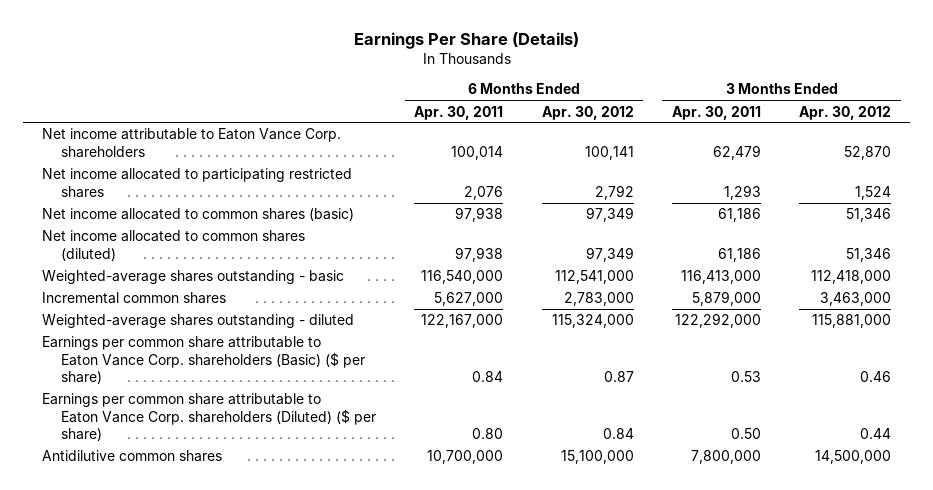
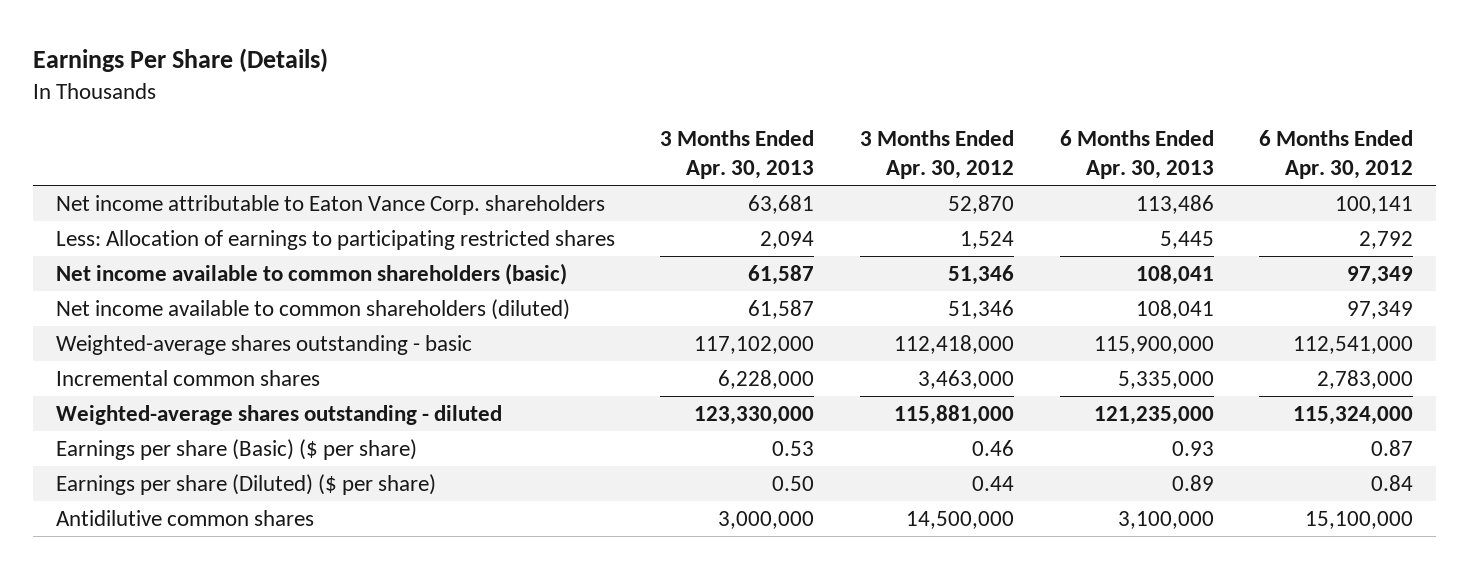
[414,105,504,120] Apr. 30, 2011 -> none
[672,105,762,120] Apr. 30, 2011 -> none
none -> [660,130,815,180] 3 Months Ended Apr. 30, 2013
none -> [1059,130,1214,180] 6 Months Ended Apr. 30, 2013
[42,168,353,198] Net income allocated to participating restricted shares -> [55,229,615,250] Less: Allocation of earnings to participating restricted shares
[42,208,355,222] Net income allocated to common shares (basic) -> [55,262,567,285] Net income available to common shareholders (basic)
[42,230,306,261] Net income allocated to common shares (diluted) -> [55,298,570,320] Net income available to common shareholders (diluted)
[42,336,366,385] Earnings per common share attributable to Eaton Vance Corp. shareholders (Basic) ($ per share) -> [55,438,417,460] Earnings per share (Basic) ($ per share)
[42,393,377,442] Earnings per common share attributable to Eaton Vance Corp. shareholders (Diluted) ($ per share) -> [55,473,436,495] Earnings per share (Diluted) ($ per share)

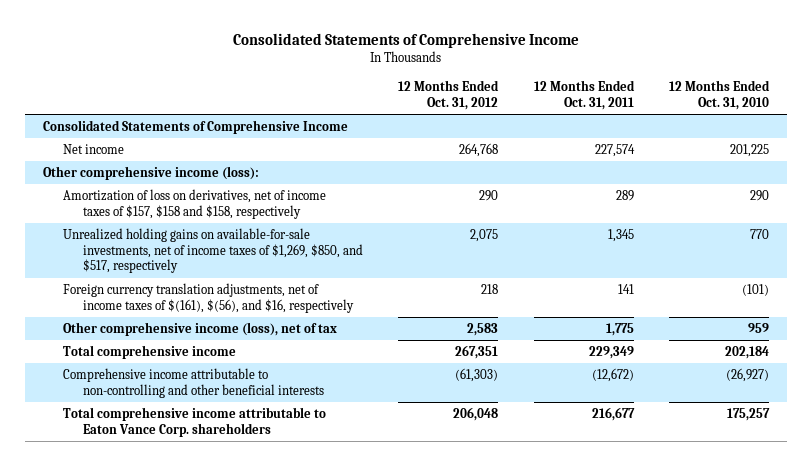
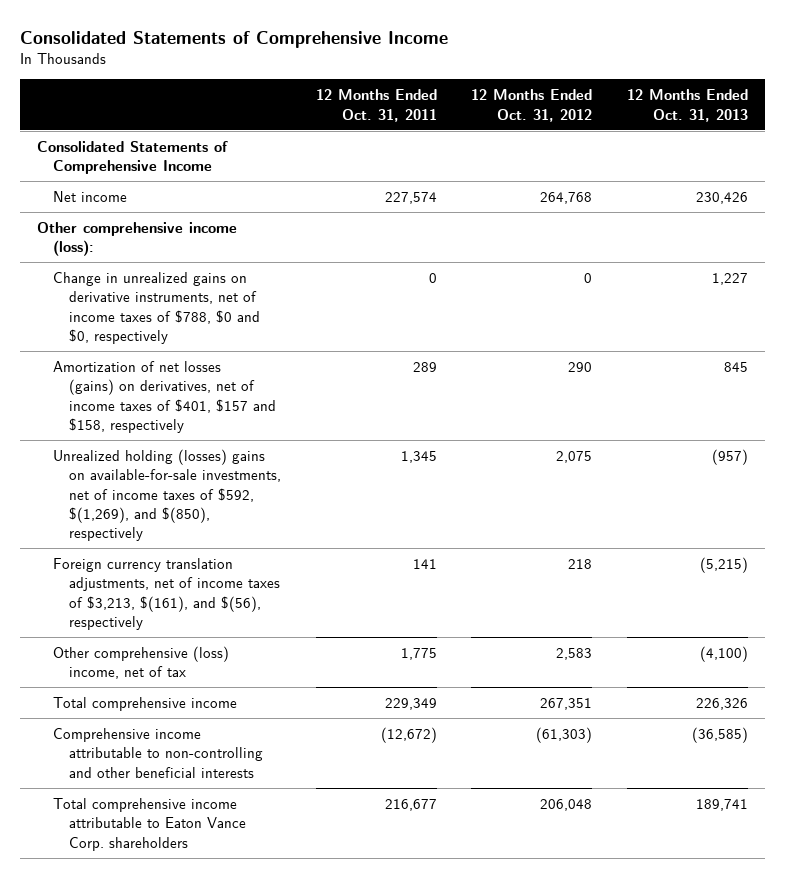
[669,80,771,111] 12 Months Ended Oct. 31, 2010 -> none
none -> [626,89,748,122] 12 Months Ended Oct. 31, 2013
none -> [53,271,261,344] Change in unrealized gains on derivative instruments, net of income taxes of $788, $0 and $0, respectively
[62,188,326,219] Amortization of loss on derivatives, net of income taxes of $157, $158 and $158, respectively -> [53,360,277,433] Amortization of net losses (gains) on derivatives, net of income taxes of $401, $157 and $158, respectively
[62,227,363,274] Unrealized holding gains on available-for-sale investments, net of income taxes of $1,269, $850, and $517, respectively -> [53,448,282,542] Unrealized holding (losses) gains on available-for-sale investments, net of income taxes of $592, $(1,269), and $(850), respectively
[62,282,354,313] Foreign currency translation adjustments, net of income taxes of $(161), $(56), and $16, respectively -> [53,557,281,630] Foreign currency translation adjustments, net of income taxes of $3,213, $(161), and $(56), respectively
[62,321,337,336] Other comprehensive income (loss), net of tax -> [53,645,230,680] Other comprehensive (loss) income, net of tax

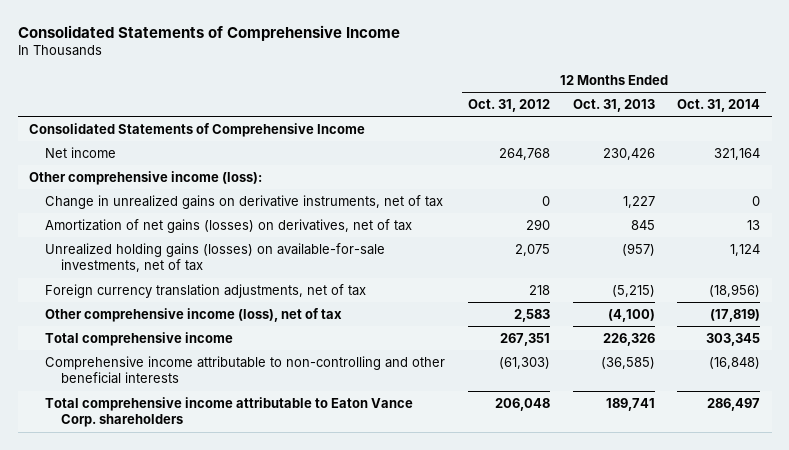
[315,89,437,122] 12 Months Ended Oct. 31, 2011 -> none
none -> [677,98,761,112] Oct. 31, 2014
[53,271,261,344] Change in unrealized gains on derivative instruments, net of income taxes of $788, $0 and $0, respectively -> [45,194,444,209] Change in unrealized gains on derivative instruments, net of tax
[53,360,277,433] Amortization of net losses (gains) on derivatives, net of income taxes of $401, $157 and $158, respectively -> [45,218,413,233] Amortization of net gains (losses) on derivatives, net of tax
[53,448,282,542] Unrealized holding (losses) gains on available-for-sale investments, net of income taxes of $592, $(1,269), and $(850), respectively -> [45,242,386,273] Unrealized holding gains (losses) on available-for-sale investments, net of tax
[53,557,281,630] Foreign currency translation adjustments, net of income taxes of $3,213, $(161), and $(56), respectively -> [45,283,367,298] Foreign currency translation adjustments, net of tax
[53,645,230,680] Other comprehensive (loss) income, net of tax -> [45,307,343,322] Other comprehensive income (loss), net of tax

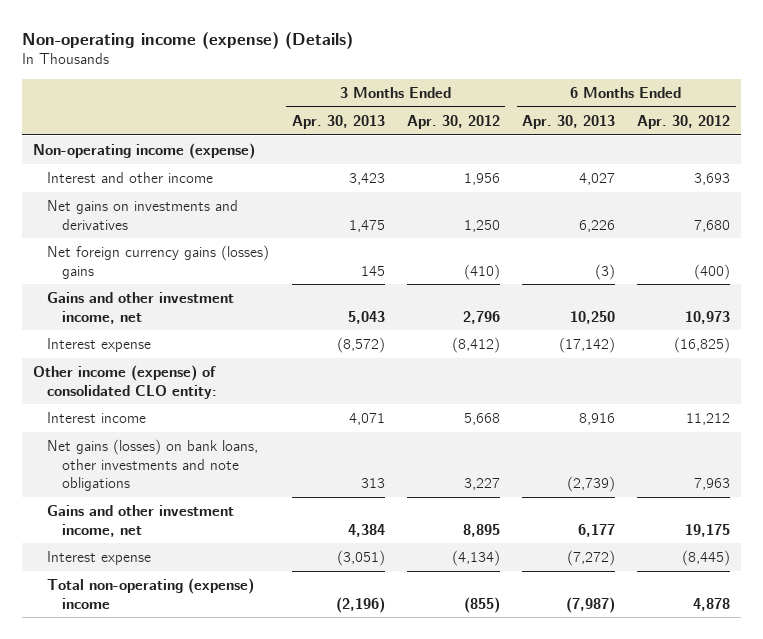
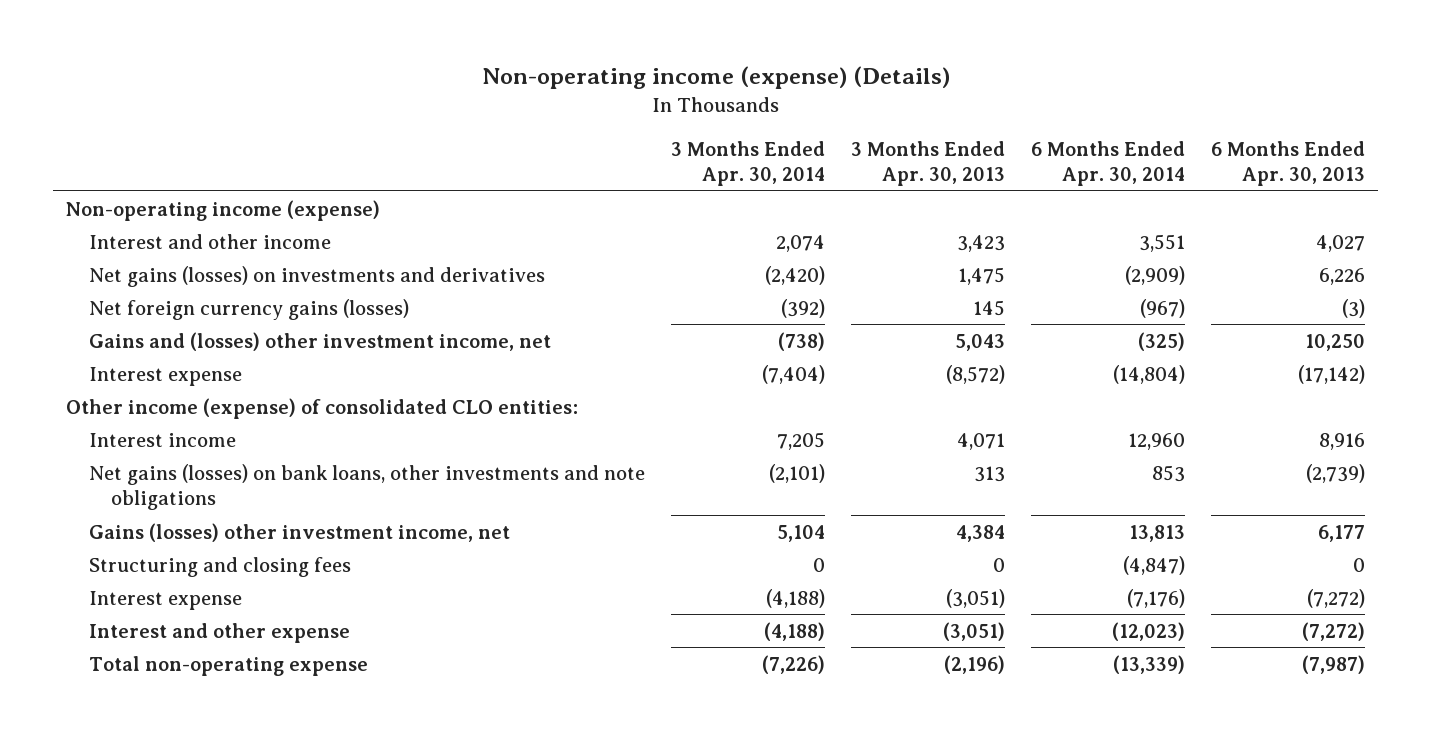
[406,114,500,129] Apr. 30, 2012 -> none
[637,114,731,129] Apr. 30, 2012 -> none
none -> [670,140,825,186] 3 Months Ended Apr. 30, 2014
none -> [1030,140,1185,186] 6 Months Ended Apr. 30, 2014
[47,199,239,230] Net gains on investments and derivatives -> [88,265,545,287] Net gains (losses) on investments and derivatives
[47,244,270,279] Net foreign currency gains (losses) gains -> [88,298,409,320] Net foreign currency gains (losses)
[47,291,235,324] Gains and other investment income, net -> [88,331,551,351] Gains and (losses) other investment income, net
[32,364,218,399] Other income (expense) of consolidated CLO entity: -> [66,397,579,419] Other income (expense) of consolidated CLO entities:
[47,504,235,537] Gains and other investment income, net -> [88,522,510,542] Gains (losses) other investment income, net
none -> [88,556,351,577] Structuring and closing fees
none -> [88,622,350,643] Interest and other expense
[47,577,255,609] Total non-operating (expense) income -> [88,655,368,676] Total non-operating expense

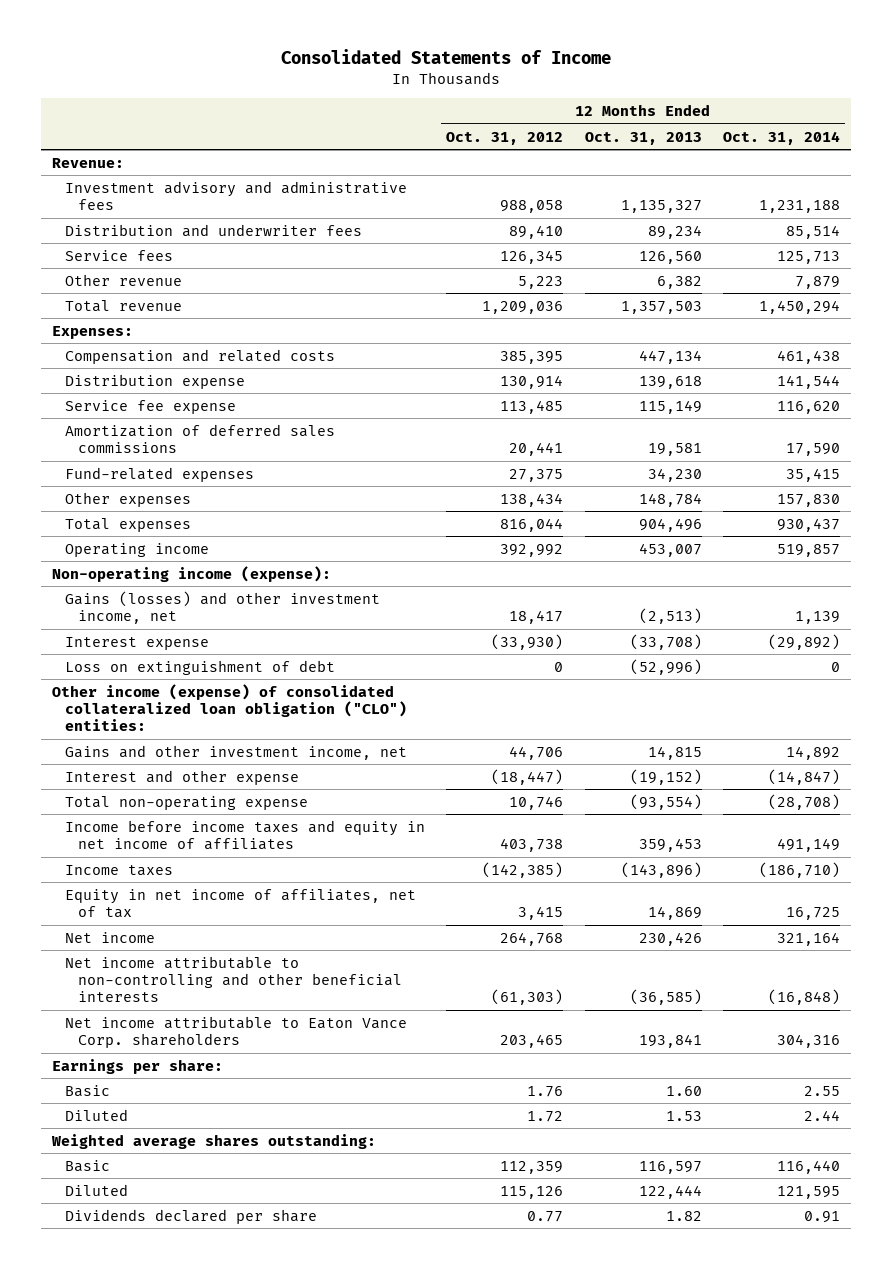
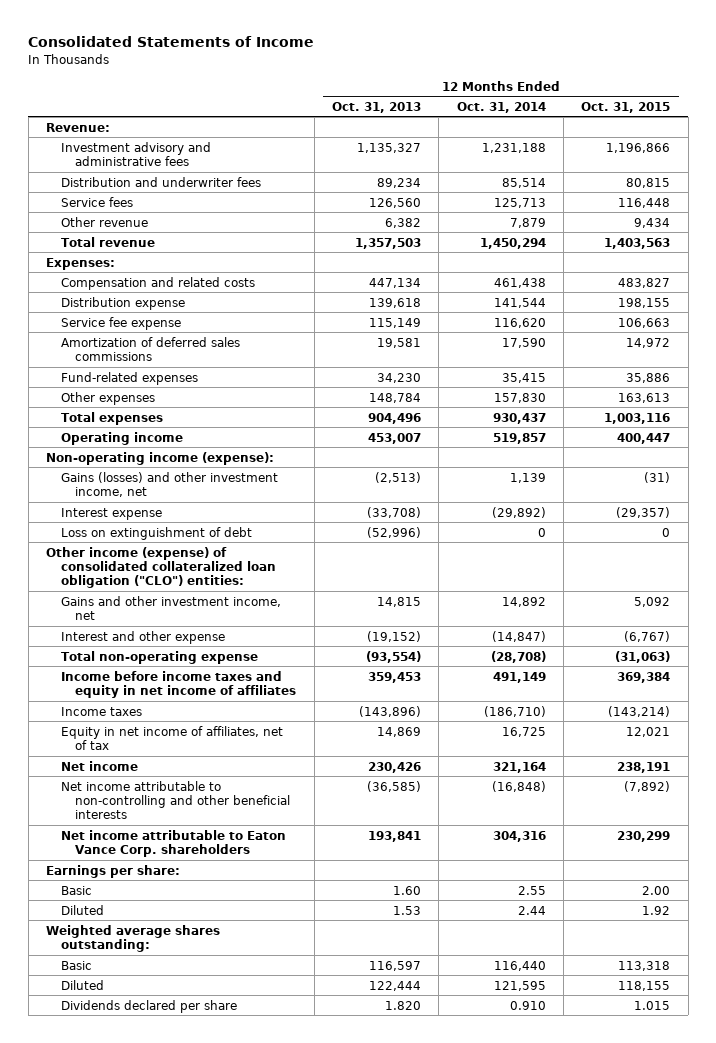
[446,131,564,145] Oct. 31, 2012 -> none
none -> [581,101,671,113] Oct. 31, 2015
[665,1210,702,1221] 1.82 -> [384,1000,421,1010] 1.820
[804,1210,841,1223] 0.91 -> [509,1000,546,1010] 0.910

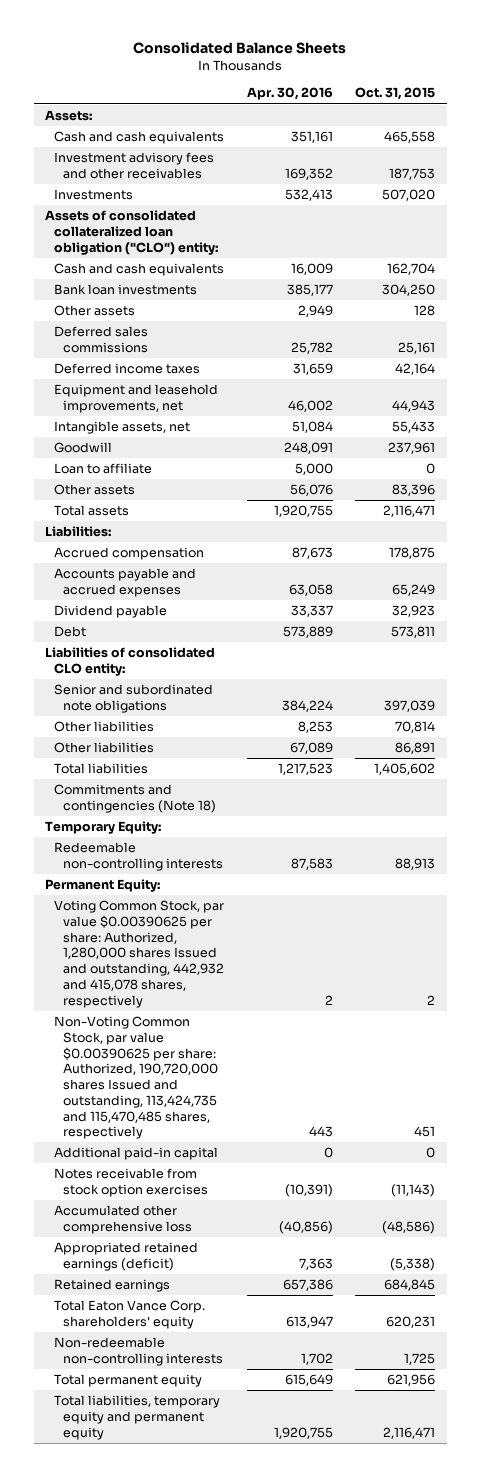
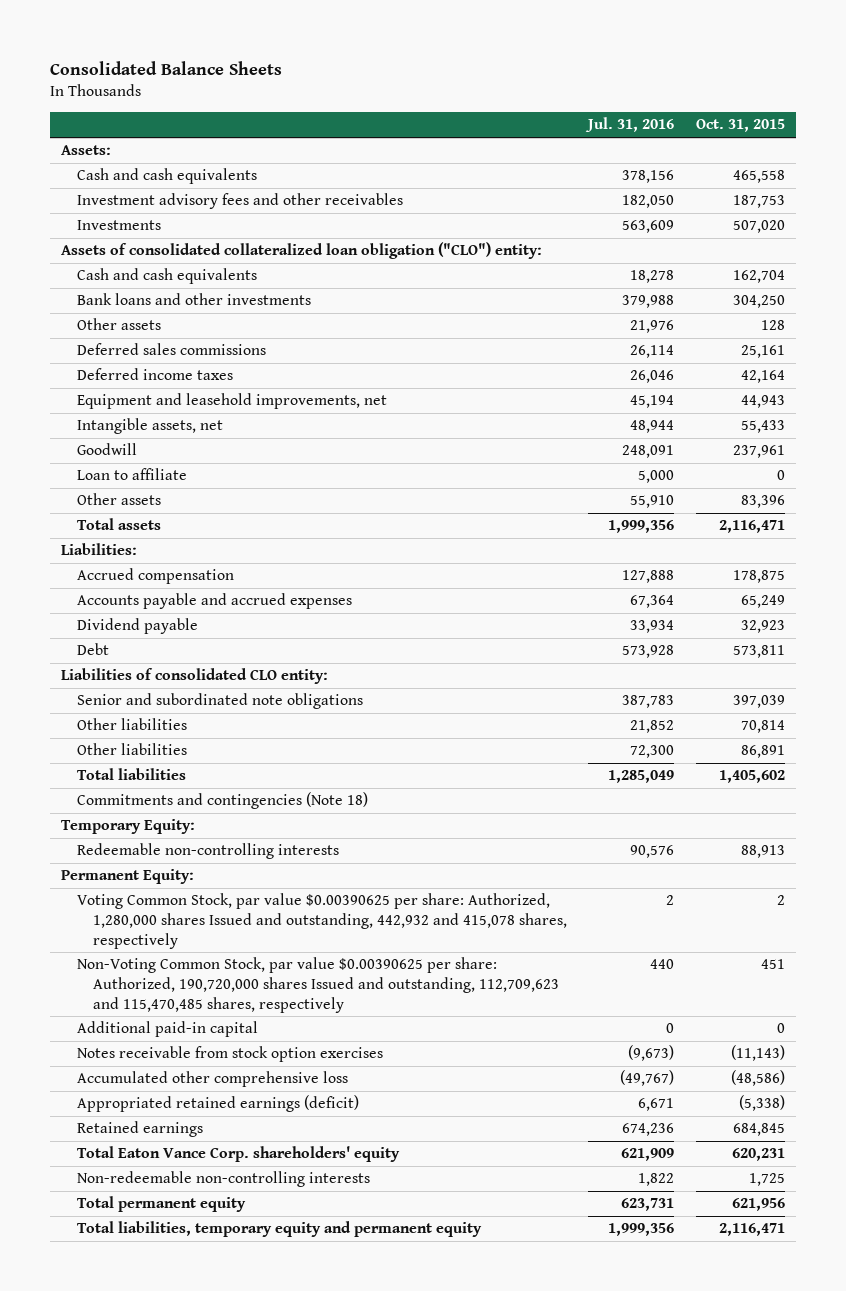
[246,87,333,101] Apr. 30, 2016 -> none
none -> [585,117,675,133] Jul. 31, 2016
[54,284,198,296] Bank loan investments -> [76,293,311,306] Bank loans and other investments
[54,1016,219,1140] Non-Voting Common Stock, par value $0.00390625 per share: Authorized, 190,720,000 shares Issued and outstanding, 113,424,735 and 115,470,485 shares, respectively -> [76,957,559,1013] Non-Voting Common Stock, par value $0.00390625 per share: Authorized, 190,720,000 shares Issued and outstanding, 112,709,623 and 115,470,485 shares, respectively

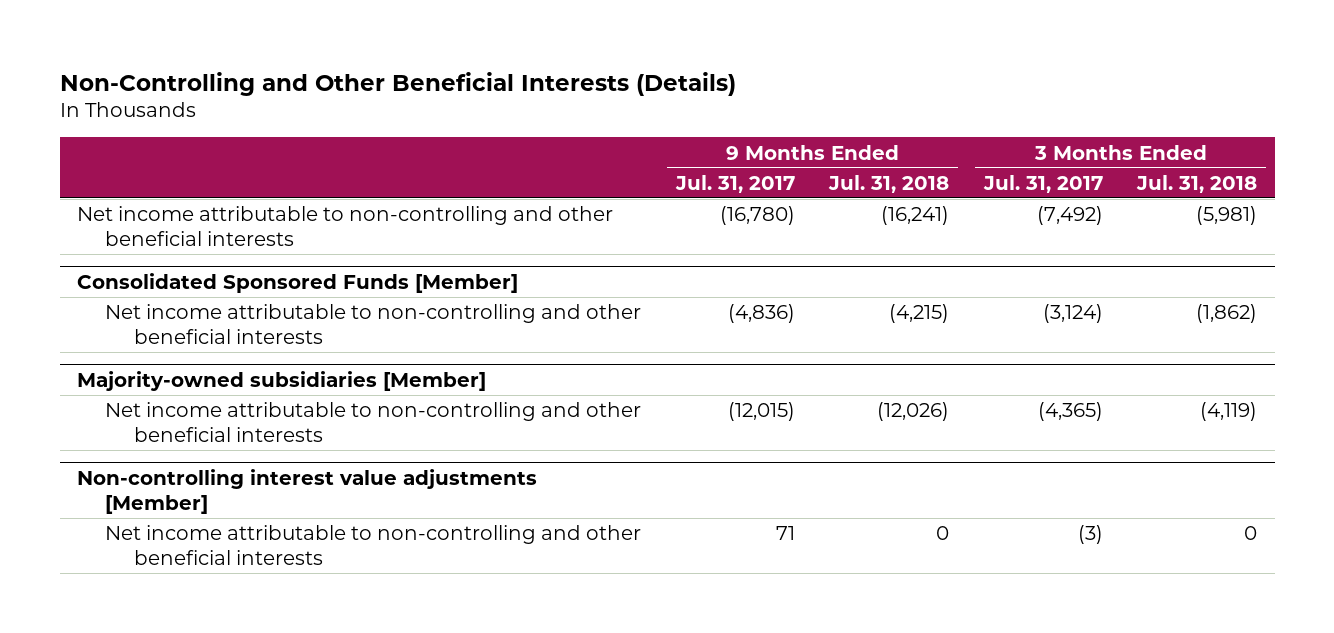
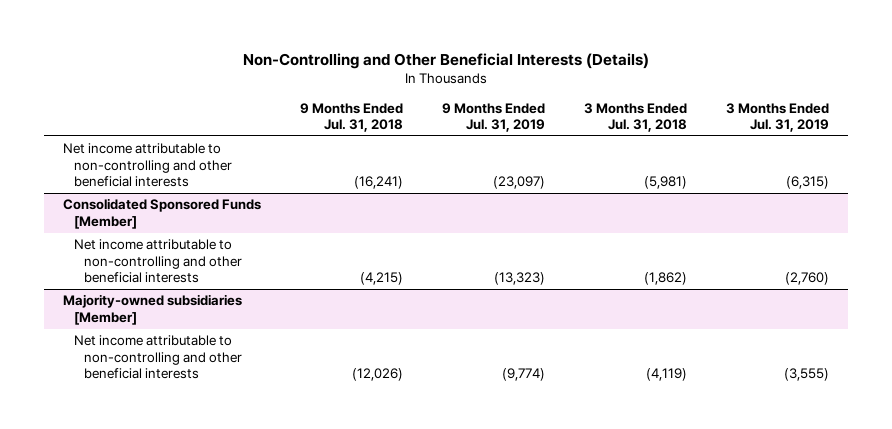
[674,174,795,193] Jul. 31, 2017 -> none
[982,174,1103,193] Jul. 31, 2017 -> none
none -> [442,102,546,132] 9 Months Ended Jul. 31, 2019
none -> [726,102,830,132] 3 Months Ended Jul. 31, 2019
[76,468,537,514] Non-controlling interest value adjustments [Member] -> none
[105,525,642,566] Net income attributable to non-controlling and other beneficial interests -> none

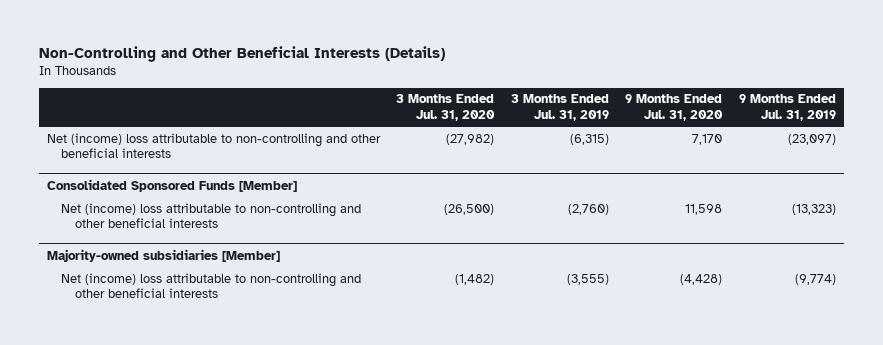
[300,102,404,132] 9 Months Ended Jul. 31, 2018 -> none
[584,102,688,132] 3 Months Ended Jul. 31, 2018 -> none
none -> [396,94,496,121] 3 Months Ended Jul. 31, 2020
none -> [625,94,724,121] 9 Months Ended Jul. 31, 2020
[63,143,232,188] Net income attributable to non-controlling and other beneficial interests -> [46,132,381,159] Net (income) loss attributable to non-controlling and other beneficial interests
[73,239,243,284] Net income attributable to non-controlling and other beneficial interests -> [60,202,361,229] Net (income) loss attributable to non-controlling and other beneficial interests
[73,335,243,380] Net income attributable to non-controlling and other beneficial interests -> [60,272,361,299] Net (income) loss attributable to non-controlling and other beneficial interests

